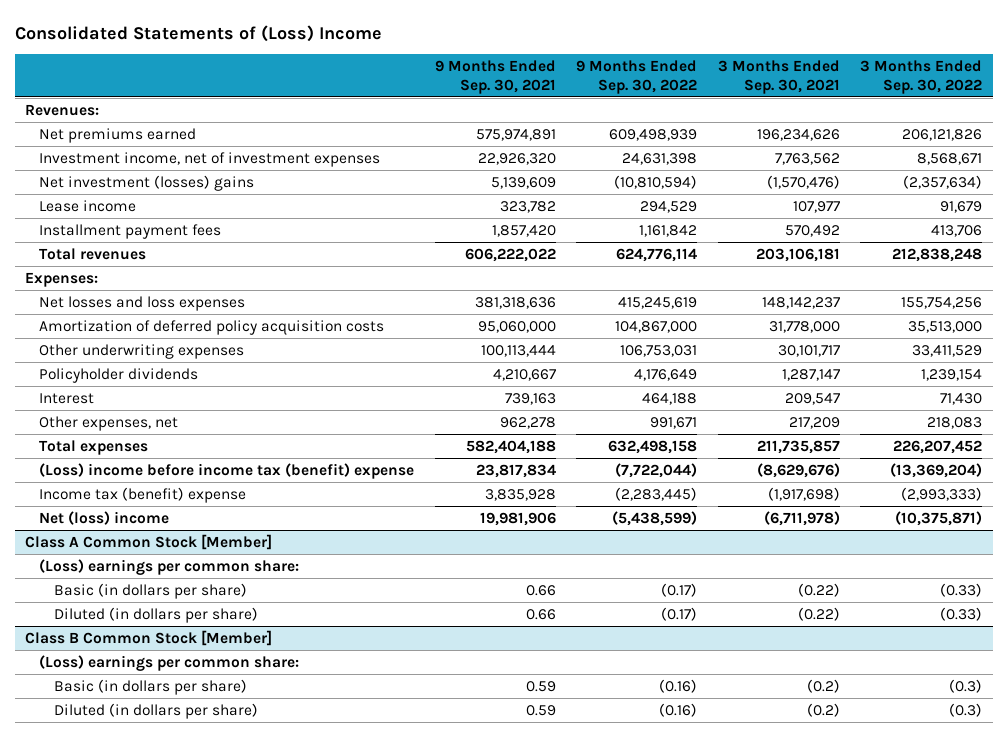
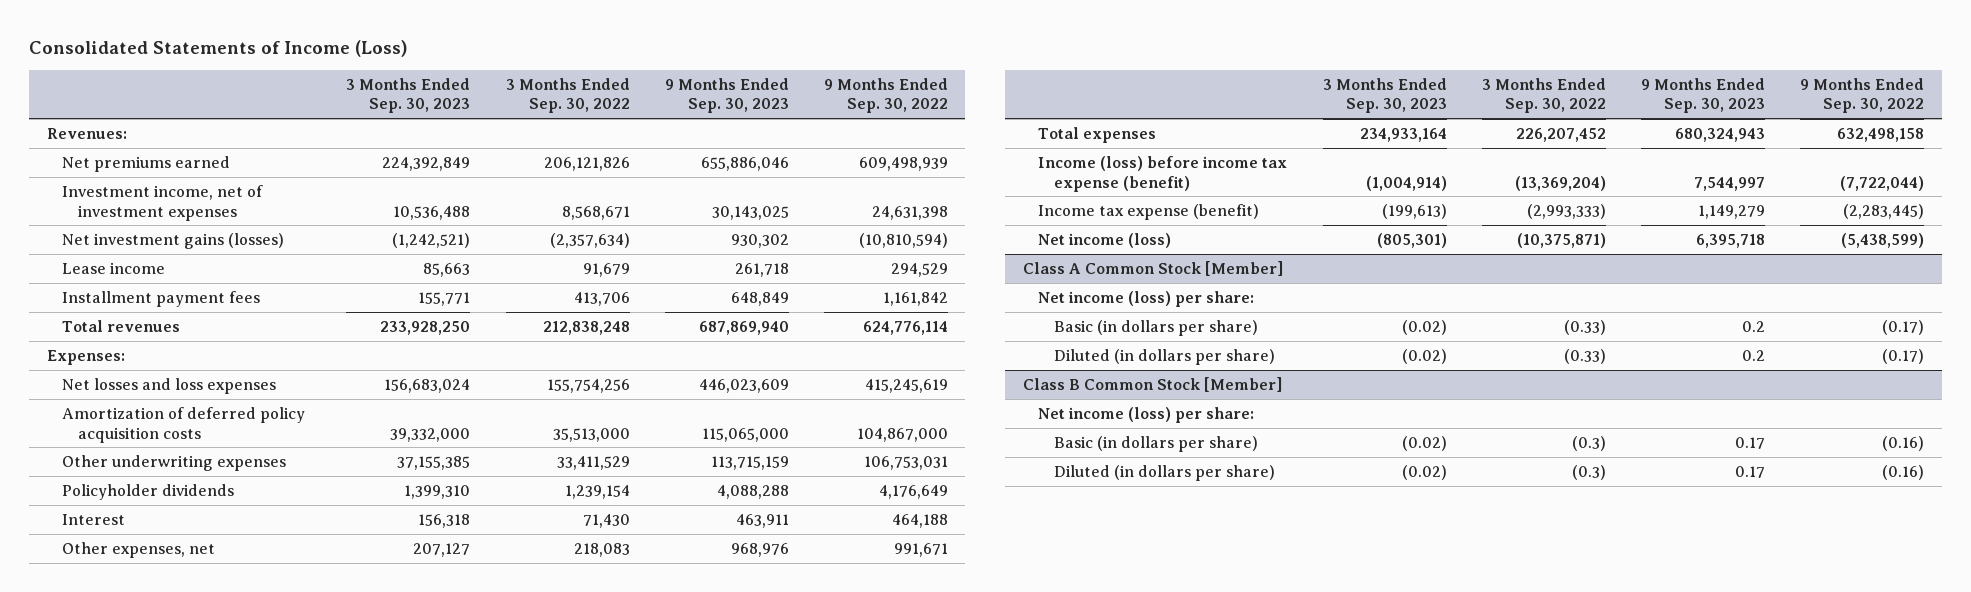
[14,24,382,42] Consolidated Statements of (Loss) Income -> [29,39,409,57] Consolidated Statements of Income (Loss)
[434,60,556,94] 9 Months Ended Sep. 30, 2021 -> none
[717,60,840,94] 3 Months Ended Sep. 30, 2021 -> none
none -> [346,77,471,114] 3 Months Ended Sep. 30, 2023
none -> [664,77,789,114] 9 Months Ended Sep. 30, 2023
[39,174,255,191] Net investment (losses) gains -> [62,232,285,249] Net investment gains (losses)
[39,462,415,479] (Loss) income before income tax (benefit) expense -> [1038,155,1288,192] Income (loss) before income tax expense (benefit)
[39,486,247,503] Income tax (benefit) expense -> [1038,203,1260,220] Income tax expense (benefit)
[39,510,170,525] Net (loss) income -> [1038,232,1172,248] Net income (loss)
[39,558,300,575] (Loss) earnings per common share: -> [1038,290,1255,307] Net income (loss) per share:
[39,654,300,671] (Loss) earnings per common share: -> [1038,406,1255,423] Net income (loss) per share:

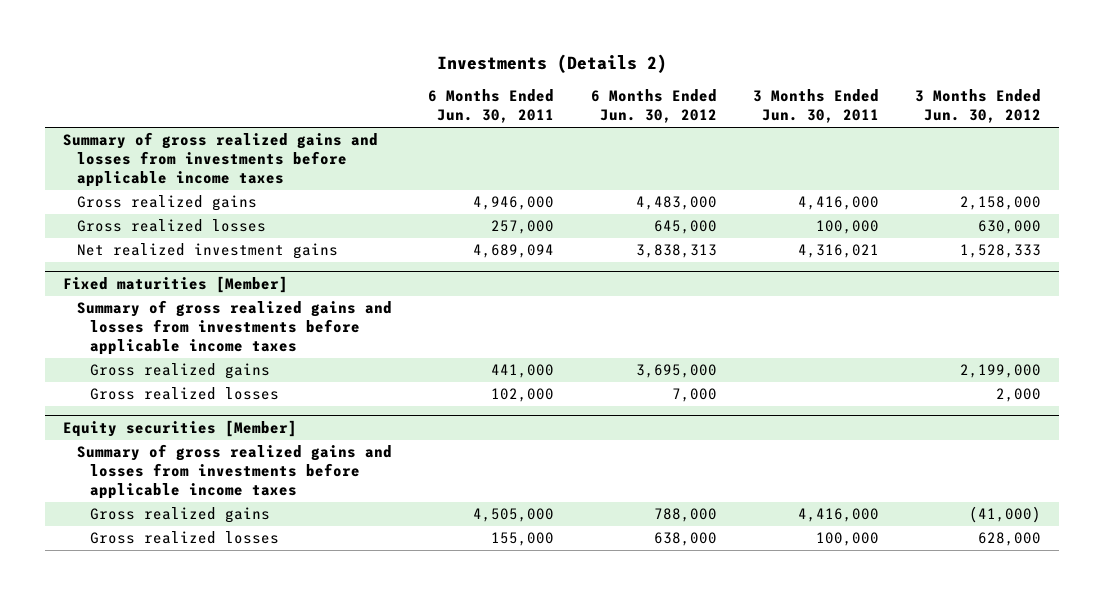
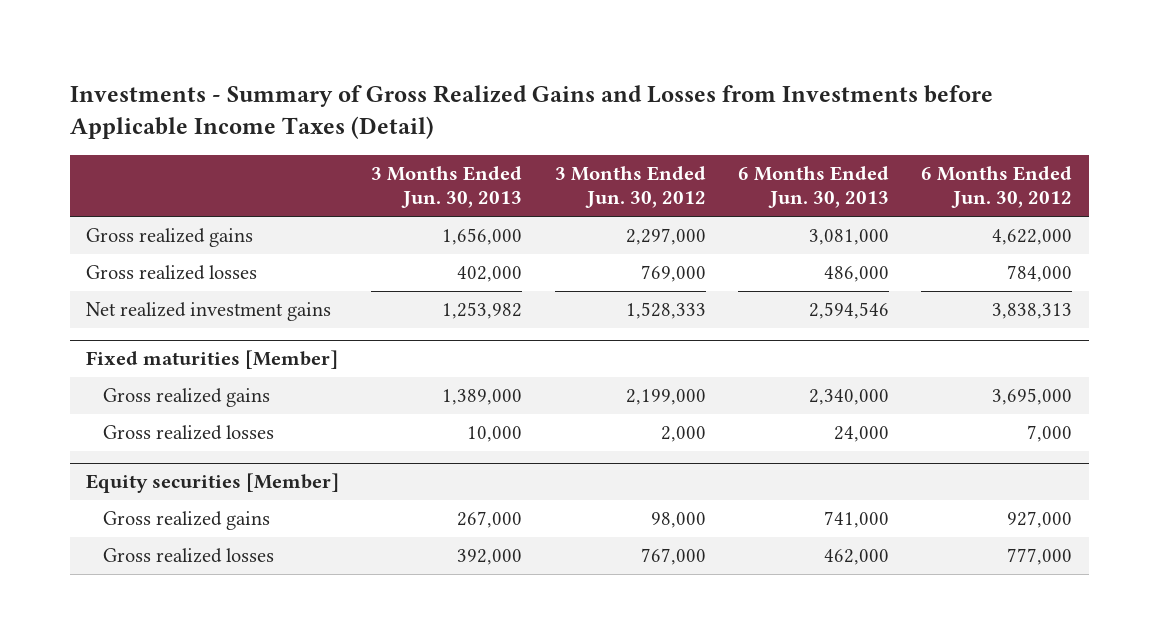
[437,53,668,73] Investments (Details 2) -> [69,84,993,139] Investments - Summary of Gross Realized Gains and Losses from Investments before Applicable Income Taxes (Detail)
[428,89,555,124] 6 Months Ended Jun. 30, 2011 -> none
[752,89,879,124] 3 Months Ended Jun. 30, 2011 -> none
none -> [371,165,523,209] 3 Months Ended Jun. 30, 2013
none -> [737,165,889,209] 6 Months Ended Jun. 30, 2013
[63,132,379,188] Summary of gross realized gains and losses from investments before applicable income taxes -> none
[635,196,717,211] 4,483,000 -> [992,229,1073,246] 4,622,000
[960,196,1042,211] 2,158,000 -> [625,228,706,246] 2,297,000
[653,220,717,235] 645,000 -> [1007,265,1073,283] 784,000
[978,220,1042,235] 630,000 -> [640,265,706,283] 769,000
[76,300,392,356] Summary of gross realized gains and losses from investments before applicable income taxes -> none
[76,444,392,500] Summary of gross realized gains and losses from investments before applicable income taxes -> none
[653,508,717,523] 788,000 -> [1007,511,1073,529] 927,000
[969,506,1042,524] (41,000) -> [650,512,706,529] 98,000
[653,532,717,547] 638,000 -> [1007,548,1073,566] 777,000
[978,532,1042,547] 628,000 -> [640,548,706,566] 767,000

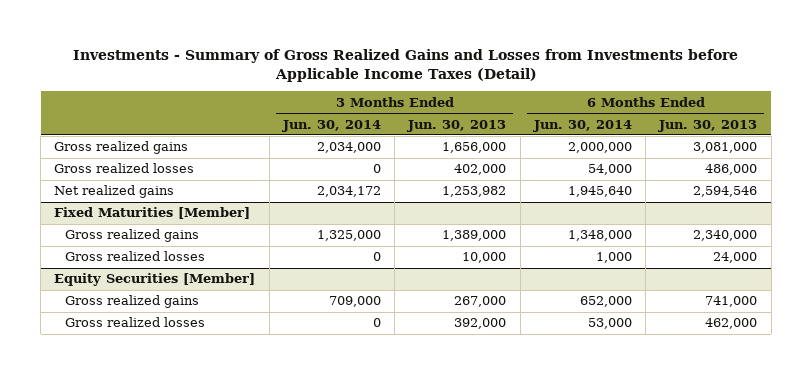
[554,165,706,209] 3 Months Ended Jun. 30, 2012 -> none
[921,165,1073,209] 6 Months Ended Jun. 30, 2012 -> none
none -> [281,119,381,132] Jun. 30, 2014
none -> [532,119,632,132] Jun. 30, 2014
[85,302,331,322] Net realized investment gains -> [54,185,175,199] Net realized gains
[85,350,338,370] Fixed maturities [Member] -> [54,207,251,220] Fixed Maturities [Member]
[85,473,339,494] Equity securities [Member] -> [54,273,256,287] Equity Securities [Member]

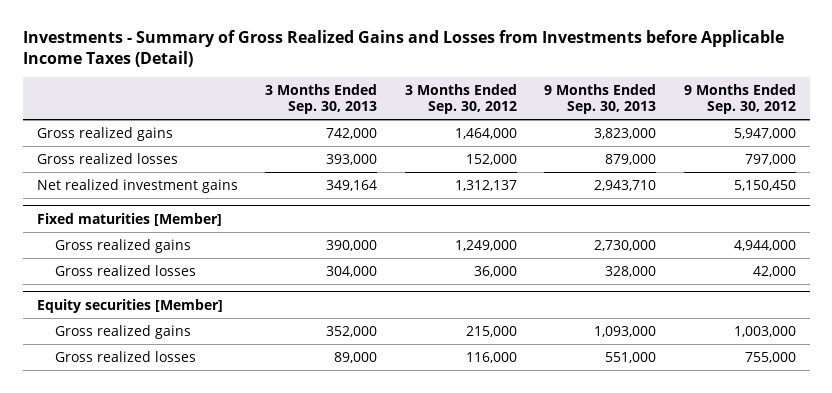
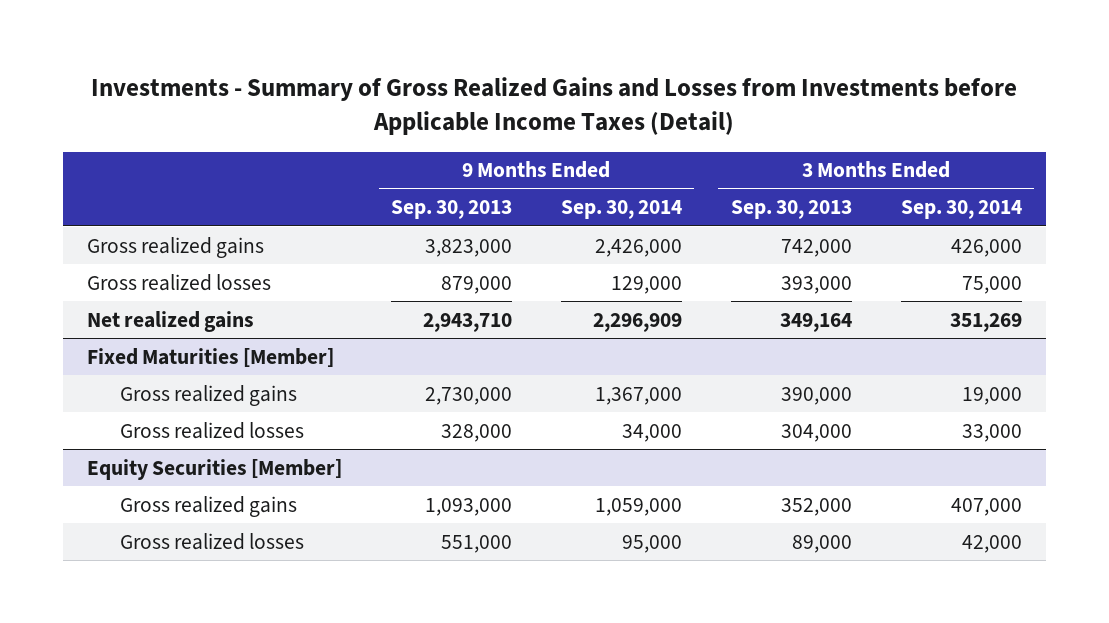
[404,84,517,115] 3 Months Ended Sep. 30, 2012 -> none
[683,84,796,115] 9 Months Ended Sep. 30, 2012 -> none
none -> [560,200,682,220] Sep. 30, 2014
none -> [900,200,1022,220] Sep. 30, 2014
[36,178,238,193] Net realized investment gains -> [87,310,255,332] Net realized gains
[36,212,222,226] Fixed maturities [Member] -> [87,347,335,367] Fixed Maturities [Member]
[36,298,223,313] Equity securities [Member] -> [87,458,343,480] Equity Securities [Member]

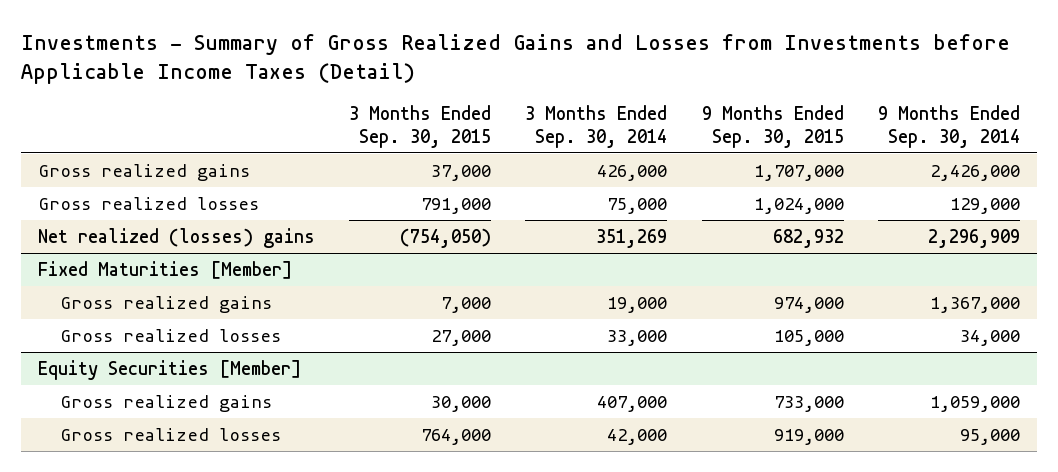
[390,200,512,220] Sep. 30, 2013 -> none
[730,200,852,220] Sep. 30, 2013 -> none
none -> [349,104,492,148] 3 Months Ended Sep. 30, 2015
none -> [701,104,844,148] 9 Months Ended Sep. 30, 2015
[87,310,255,332] Net realized gains -> [38,227,316,248] Net realized (losses) gains

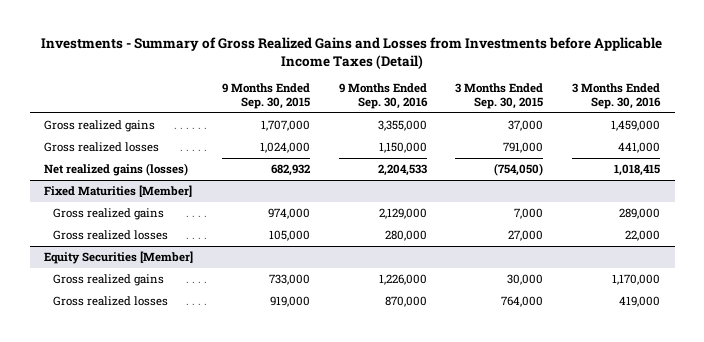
[525,104,668,148] 3 Months Ended Sep. 30, 2014 -> none
[877,104,1020,148] 9 Months Ended Sep. 30, 2014 -> none
none -> [338,83,428,109] 9 Months Ended Sep. 30, 2016
none -> [572,83,662,109] 3 Months Ended Sep. 30, 2016
[38,227,316,248] Net realized (losses) gains -> [44,163,189,177] Net realized gains (losses)

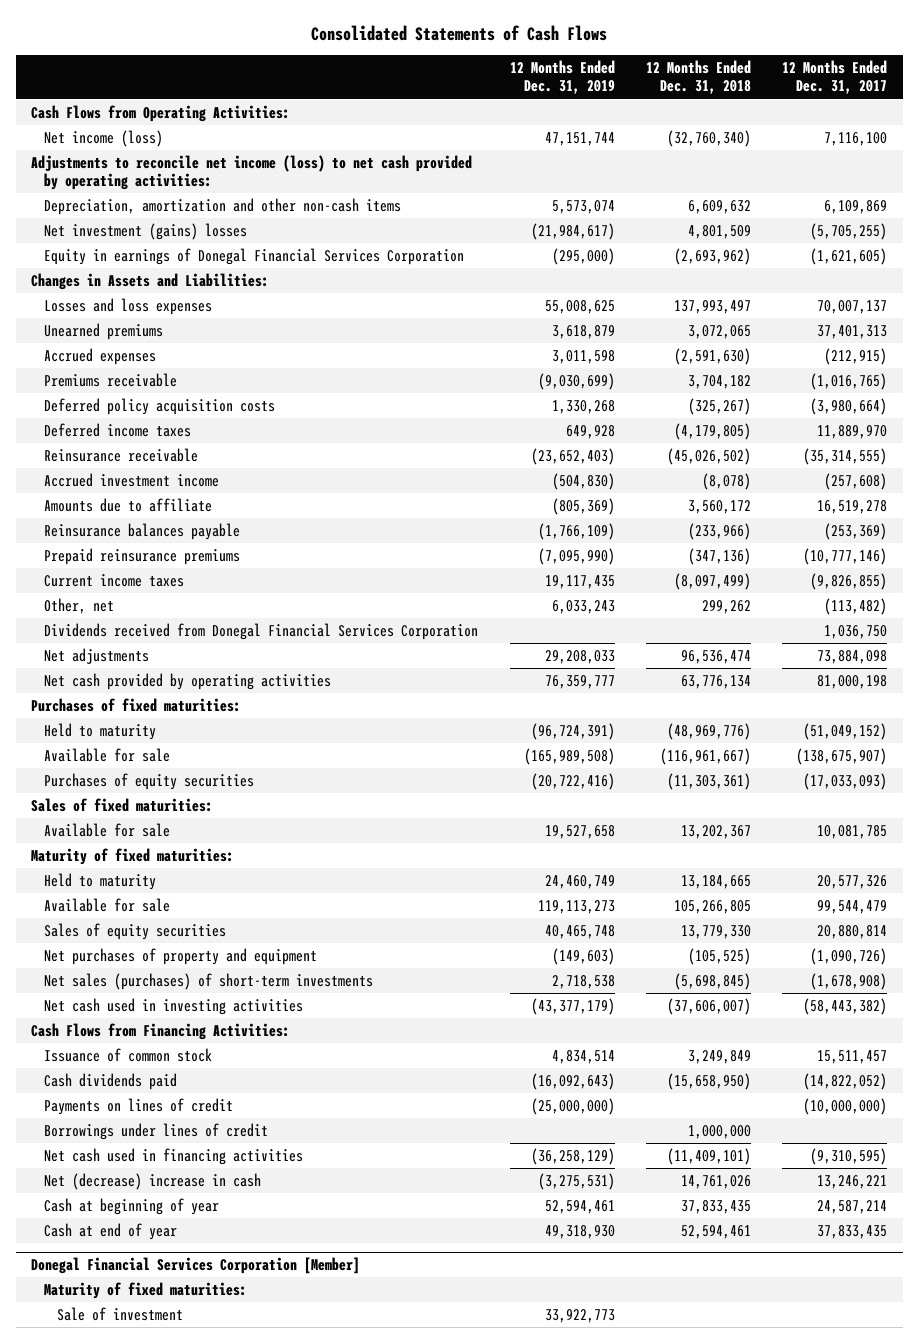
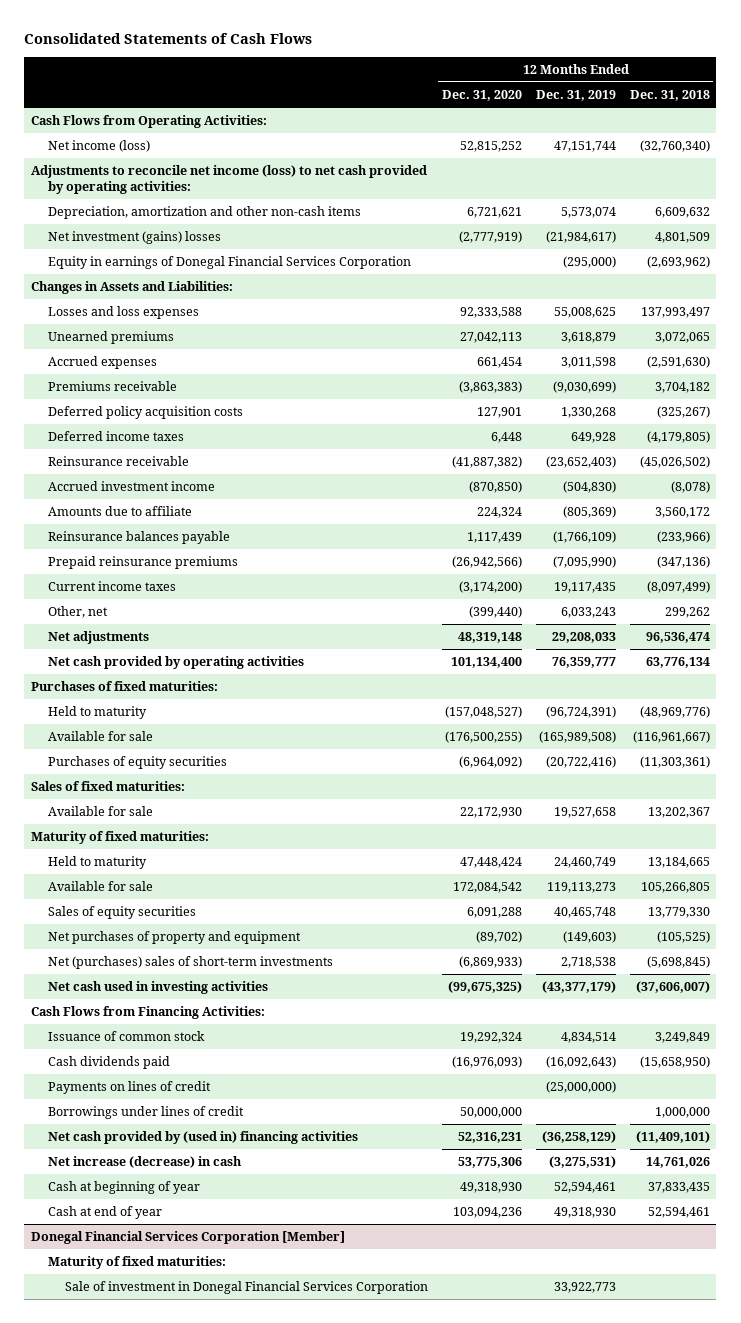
[782,60,888,95] 12 Months Ended Dec. 31, 2017 -> none
none -> [441,90,522,102] Dec. 31, 2020
[44,623,479,641] Dividends received from Donegal Financial Services Corporation -> none
[44,973,374,991] Net sales (purchases) of short-term investments -> [48,956,334,970] Net (purchases) sales of short-term investments
[44,1148,304,1166] Net cash used in financing activities -> [48,1131,359,1145] Net cash provided by (used in) financing activities
[44,1173,262,1191] Net (decrease) increase in cash -> [48,1156,243,1169] Net increase (decrease) in cash
[56,1307,183,1322] Sale of investment -> [64,1281,428,1295] Sale of investment in Donegal Financial Services Corporation

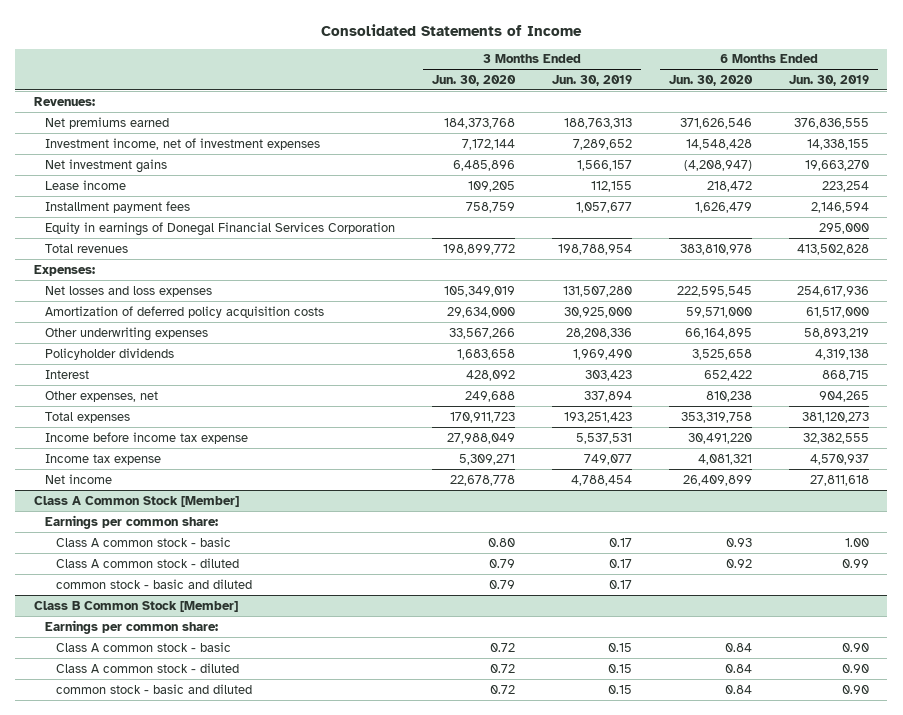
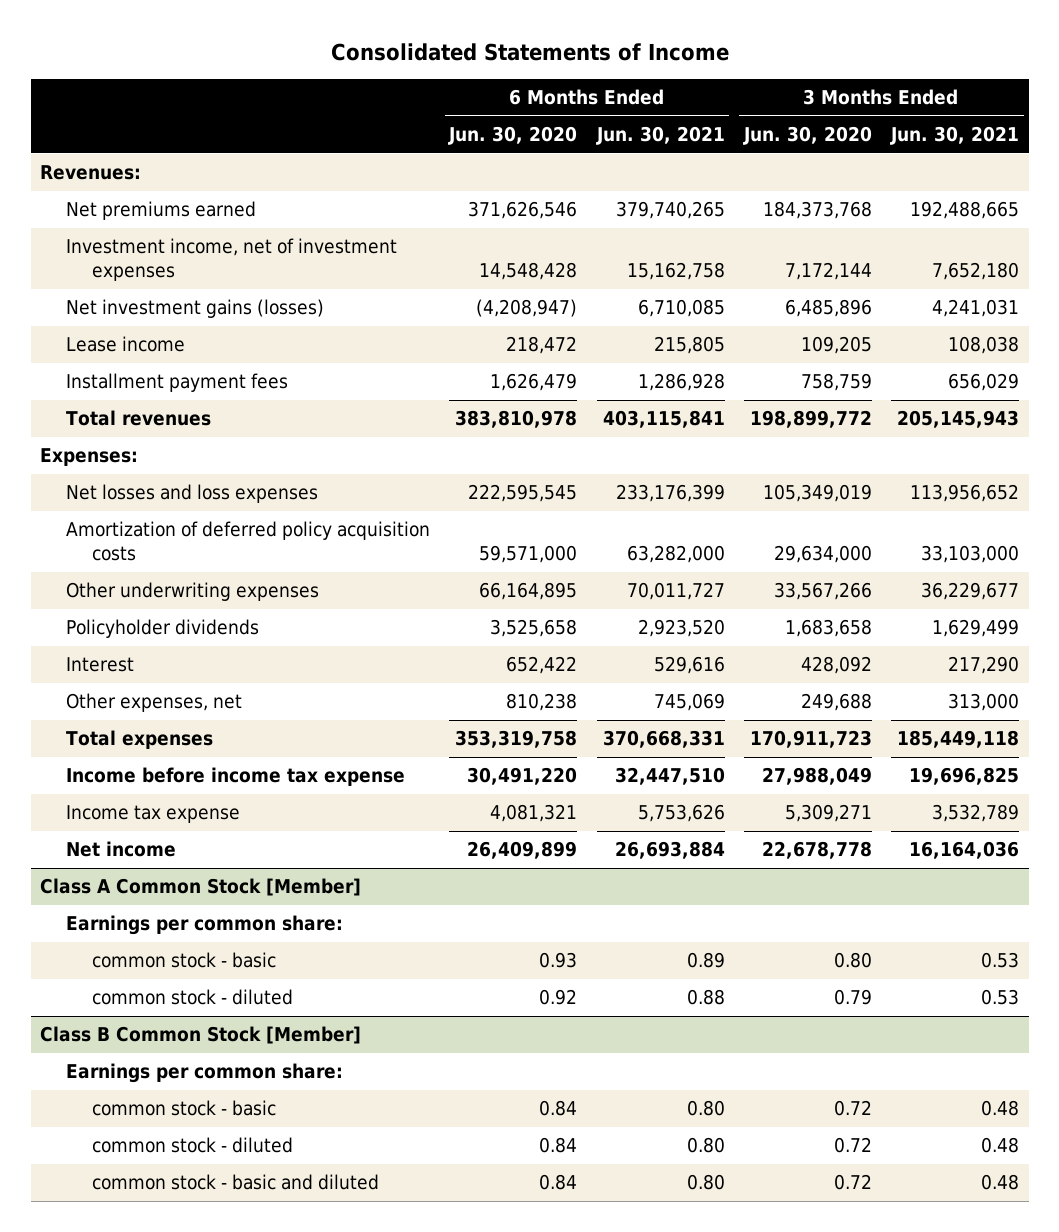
[551,74,632,86] Jun. 30, 2019 -> none
[788,74,869,86] Jun. 30, 2019 -> none
none -> [595,126,725,146] Jun. 30, 2021
none -> [889,126,1019,146] Jun. 30, 2021
[45,158,168,173] Net investment gains -> [66,299,325,319] Net investment gains (losses)
[45,221,396,236] Equity in earnings of Donegal Financial Services Corporation -> none
[56,578,253,589] common stock - basic and diluted -> none
[56,536,232,547] Class A common stock - basic -> [92,952,277,969] common stock - basic
[56,557,240,568] Class A common stock - diluted -> [92,989,294,1006] common stock - diluted
[56,641,232,652] Class A common stock - basic -> [92,1100,277,1117] common stock - basic
[56,662,240,673] Class A common stock - diluted -> [92,1137,294,1154] common stock - diluted

